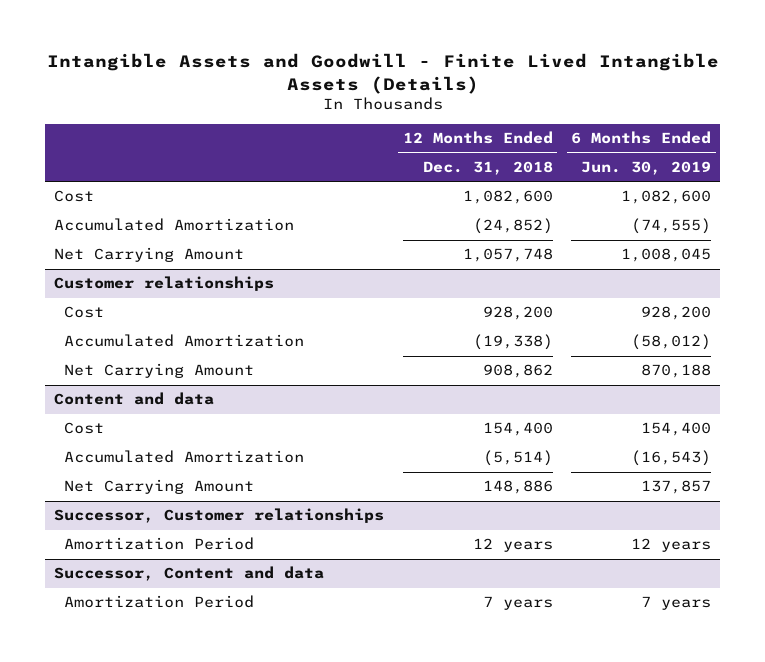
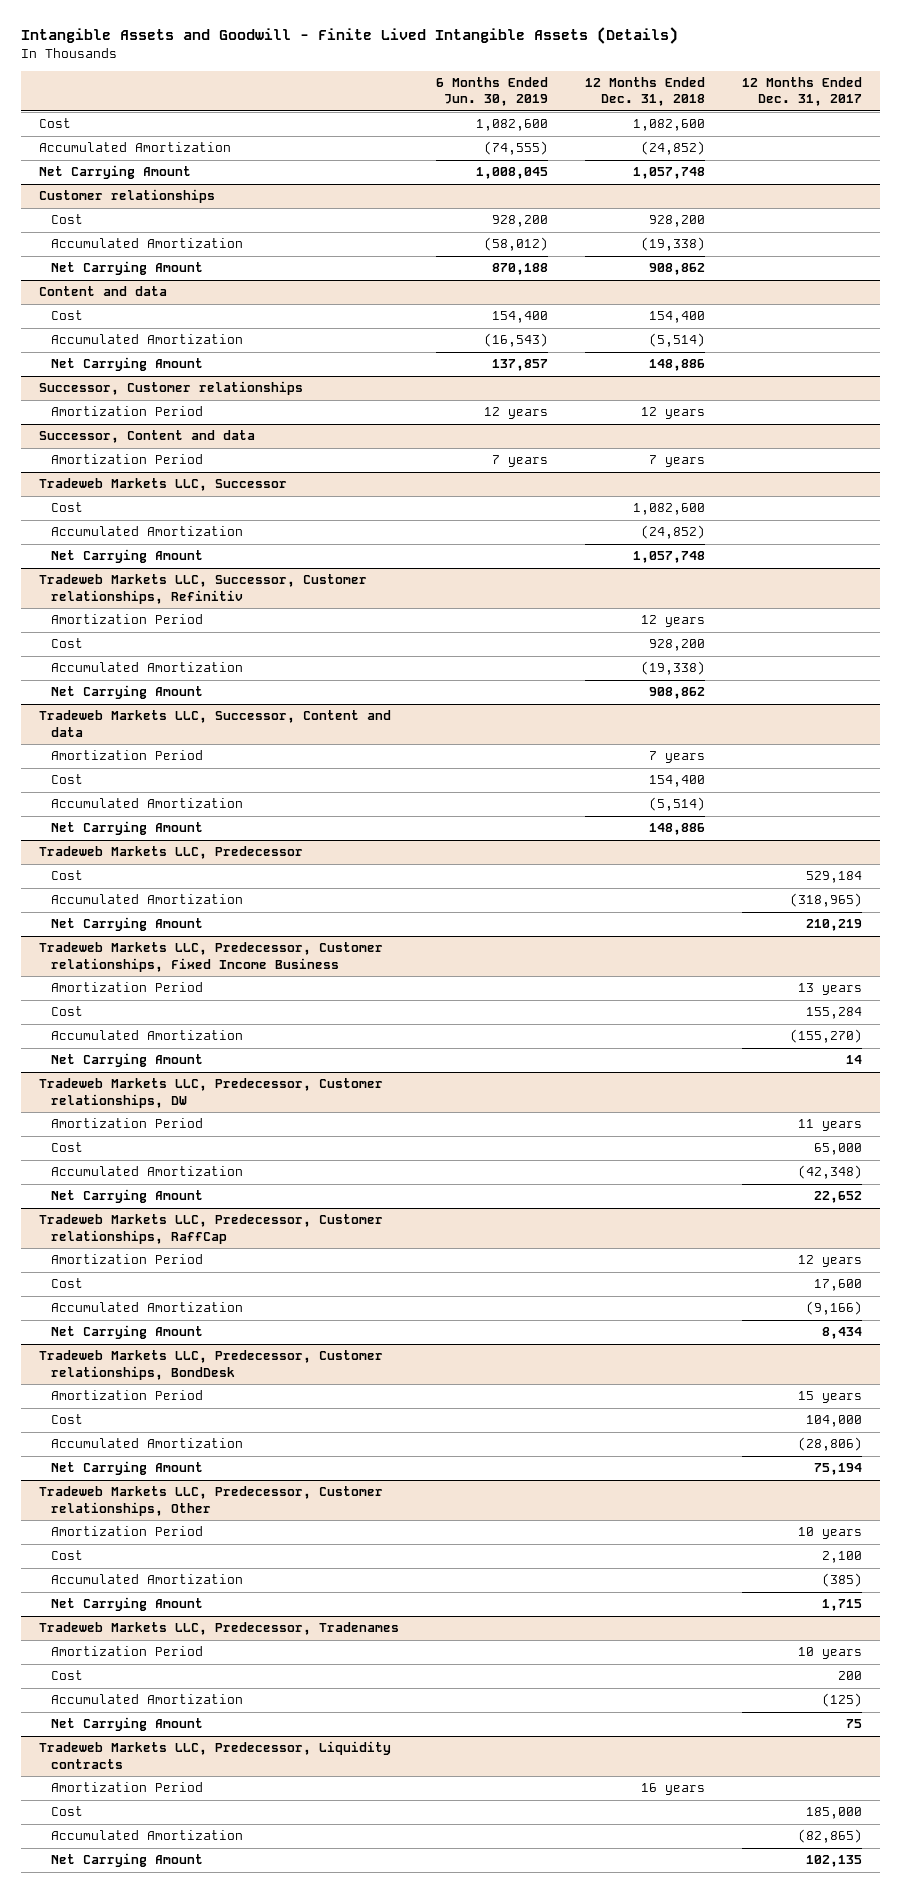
none -> [741,76,862,107] 12 Months Ended Dec. 31, 2017
none -> [39,478,288,492] Tradeweb Markets LLC, Successor
none -> [50,502,83,513] Cost
none -> [50,526,243,537] Accumulated Amortization
none -> [50,549,203,564] Net Carrying Amount
none -> [39,574,368,604] Tradeweb Markets LLC, Successor, Customer relationships, Refinitiv
none -> [50,614,203,625] Amortization Period
none -> [50,638,83,649] Cost
none -> [50,662,243,673] Accumulated Amortization
none -> [50,685,203,700] Net Carrying Amount
none -> [39,710,392,737] Tradeweb Markets LLC, Successor, Content and data
none -> [50,750,203,761] Amortization Period
none -> [50,774,83,785] Cost
none -> [50,798,243,809] Accumulated Amortization
none -> [50,821,203,836] Net Carrying Amount
none -> [39,846,304,860] Tradeweb Markets LLC, Predecessor
none -> [50,870,83,881] Cost
none -> [50,894,243,905] Accumulated Amortization
none -> [50,917,203,932] Net Carrying Amount
none -> [39,942,384,972] Tradeweb Markets LLC, Predecessor, Customer relationships, Fixed Income Business
none -> [50,982,203,993] Amortization Period
none -> [50,1006,83,1017] Cost
none -> [50,1030,243,1041] Accumulated Amortization
none -> [50,1053,203,1068] Net Carrying Amount
none -> [39,1078,384,1108] Tradeweb Markets LLC, Predecessor, Customer relationships, DW
none -> [50,1118,203,1129] Amortization Period
none -> [50,1142,83,1153] Cost
none -> [50,1166,243,1177] Accumulated Amortization
none -> [50,1189,203,1204] Net Carrying Amount
none -> [39,1214,384,1244] Tradeweb Markets LLC, Predecessor, Customer relationships, RaffCap
none -> [50,1254,203,1265] Amortization Period
none -> [50,1278,83,1289] Cost
none -> [50,1302,243,1313] Accumulated Amortization
none -> [50,1325,203,1340] Net Carrying Amount
none -> [39,1350,384,1380] Tradeweb Markets LLC, Predecessor, Customer relationships, BondDesk
none -> [50,1390,203,1401] Amortization Period
none -> [50,1414,83,1425] Cost
none -> [50,1438,243,1449] Accumulated Amortization
none -> [50,1461,203,1476] Net Carrying Amount
none -> [39,1486,384,1516] Tradeweb Markets LLC, Predecessor, Customer relationships, Other
none -> [50,1526,203,1537] Amortization Period
none -> [50,1550,83,1561] Cost
none -> [50,1574,243,1585] Accumulated Amortization
none -> [50,1597,203,1612] Net Carrying Amount
none -> [39,1622,400,1636] Tradeweb Markets LLC, Predecessor, Tradenames
none -> [50,1646,203,1657] Amortization Period
none -> [50,1670,83,1681] Cost
none -> [50,1694,243,1705] Accumulated Amortization
none -> [50,1717,203,1732] Net Carrying Amount
none -> [39,1741,392,1769] Tradeweb Markets LLC, Predecessor, Liquidity contracts
none -> [50,1782,203,1793] Amortization Period
none -> [50,1806,83,1817] Cost
none -> [50,1830,243,1841] Accumulated Amortization
none -> [50,1853,203,1868] Net Carrying Amount

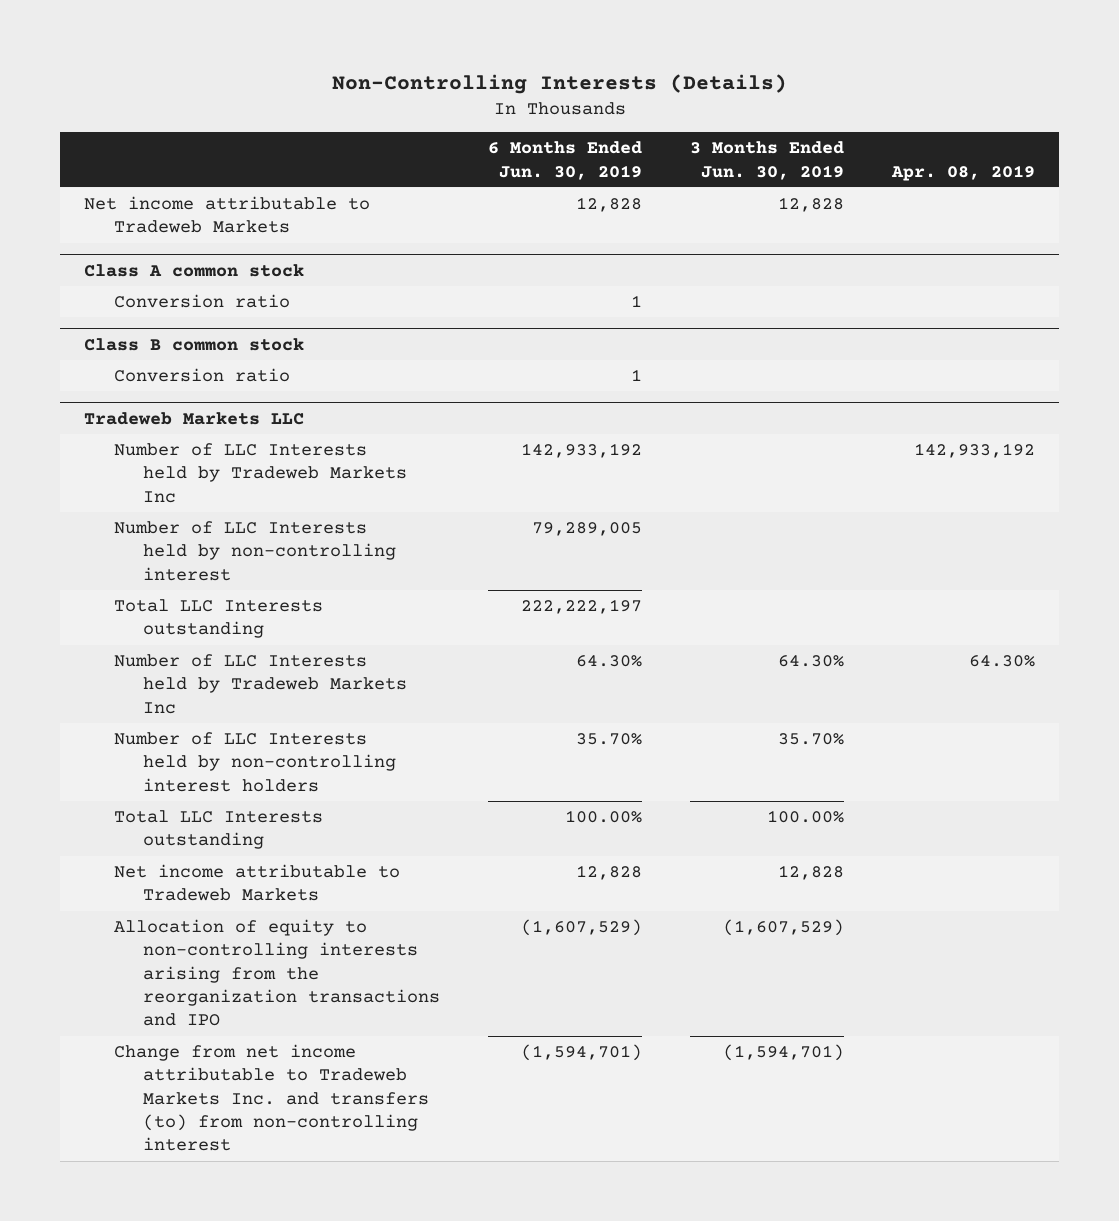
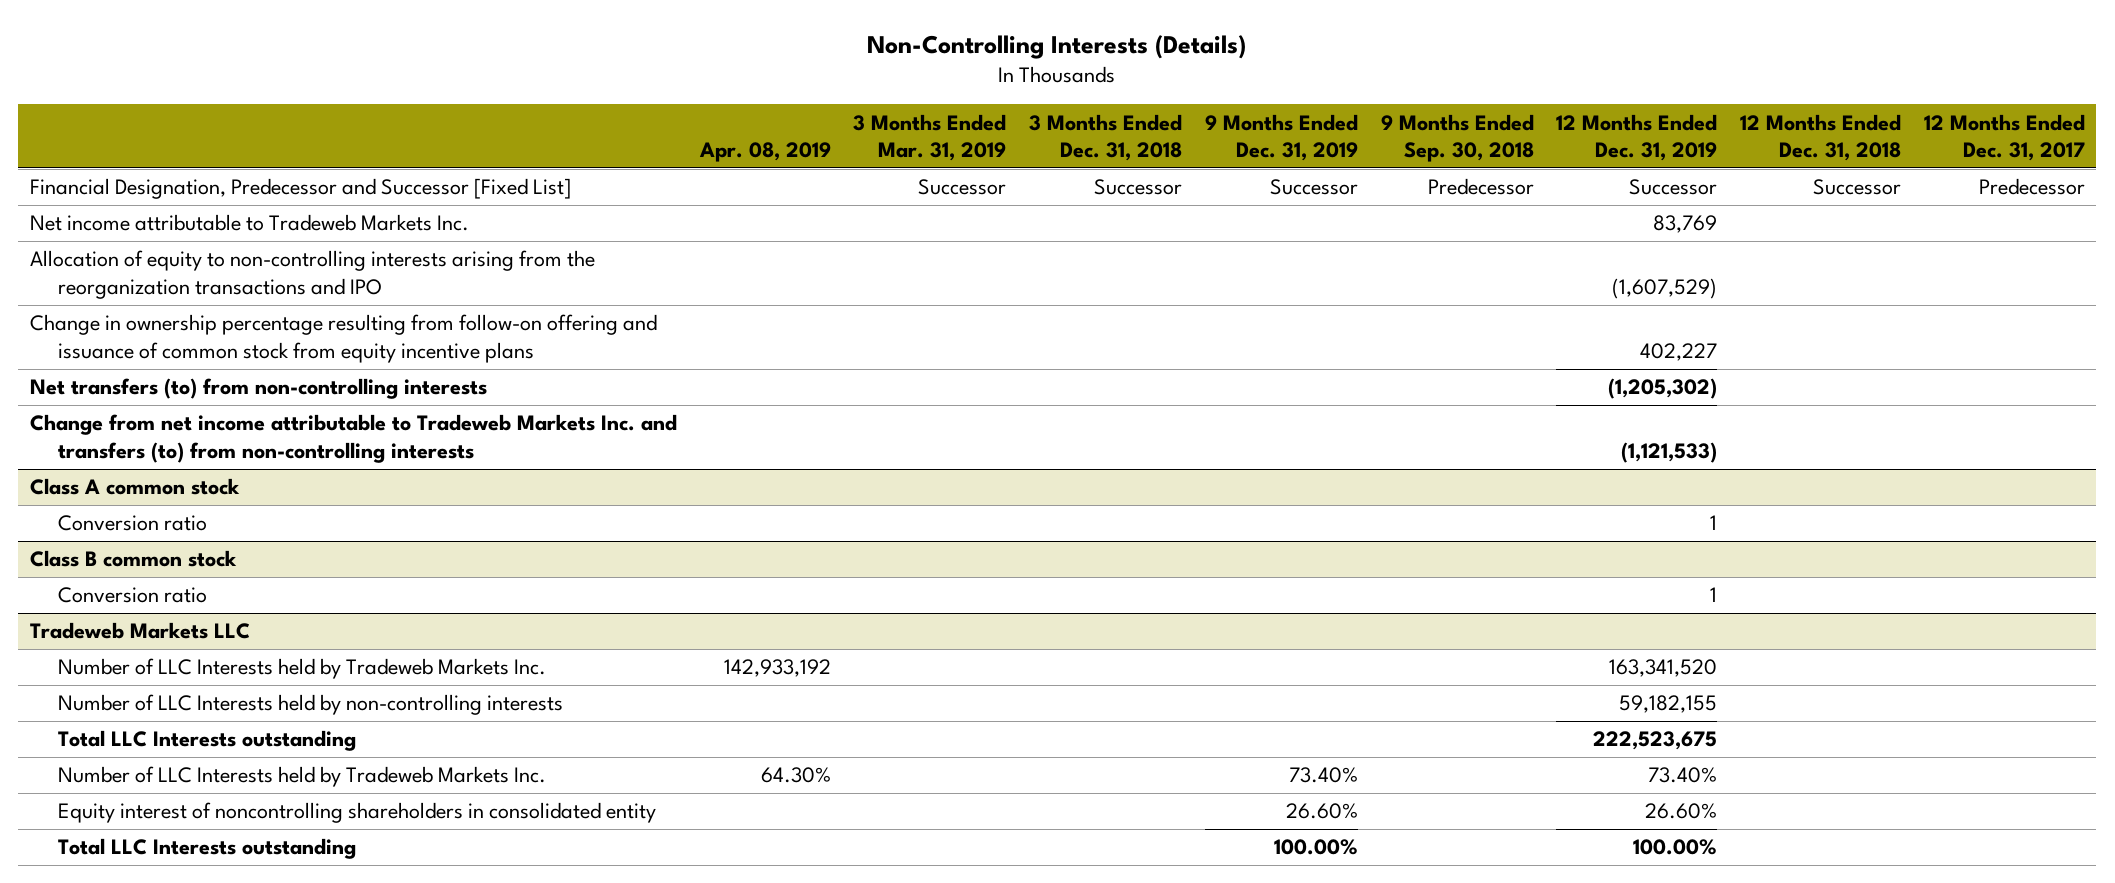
[488,141,643,180] 6 Months Ended Jun. 30, 2019 -> none
[690,141,845,180] 3 Months Ended Jun. 30, 2019 -> none
none -> [853,113,1007,161] 3 Months Ended Mar. 31, 2019
none -> [1029,113,1183,161] 3 Months Ended Dec. 31, 2018
none -> [1204,113,1358,161] 9 Months Ended Dec. 31, 2019
none -> [1380,113,1534,162] 9 Months Ended Sep. 30, 2018
none -> [1556,113,1718,161] 12 Months Ended Dec. 31, 2019
none -> [1740,113,1902,161] 12 Months Ended Dec. 31, 2018
none -> [1923,113,2085,161] 12 Months Ended Dec. 31, 2017
none -> [29,178,571,200] Financial Designation, Predecessor and Successor [Fixed List]
[83,196,370,234] Net income attributable to Tradeweb Markets -> [29,214,469,232] Net income attributable to Tradeweb Markets Inc.
none -> [29,250,595,299] Allocation of equity to non-controlling interests arising from the reorganization transactions and IPO
none -> [29,314,657,363] Change in ownership percentage resulting from follow-on offering and issuance of common stock from equity incentive plans
none -> [29,378,487,400] Net transfers (to) from non-controlling interests
none -> [29,414,677,463] Change from net income attributable to Tradeweb Markets Inc. and transfers (to) from non-controlling interests
[113,443,408,503] Number of LLC Interests held by Tradeweb Markets Inc -> [57,658,546,680] Number of LLC Interests held by Tradeweb Markets Inc.
[113,521,397,581] Number of LLC Interests held by non-controlling interest -> [57,694,563,716] Number of LLC Interests held by non-controlling interests
[113,654,408,714] Number of LLC Interests held by Tradeweb Markets Inc -> [57,766,546,788] Number of LLC Interests held by Tradeweb Markets Inc.
[113,732,397,792] Number of LLC Interests held by non-controlling interest holders -> [57,802,656,824] Equity interest of noncontrolling shareholders in consolidated entity
[113,864,400,902] Net income attributable to Tradeweb Markets -> none
[113,919,441,1027] Allocation of equity to non-controlling interests arising from the reorganization transactions and IPO -> none
[113,1044,430,1152] Change from net income attributable to Tradeweb Markets Inc. and transfers (to) from non-controlling interest -> none

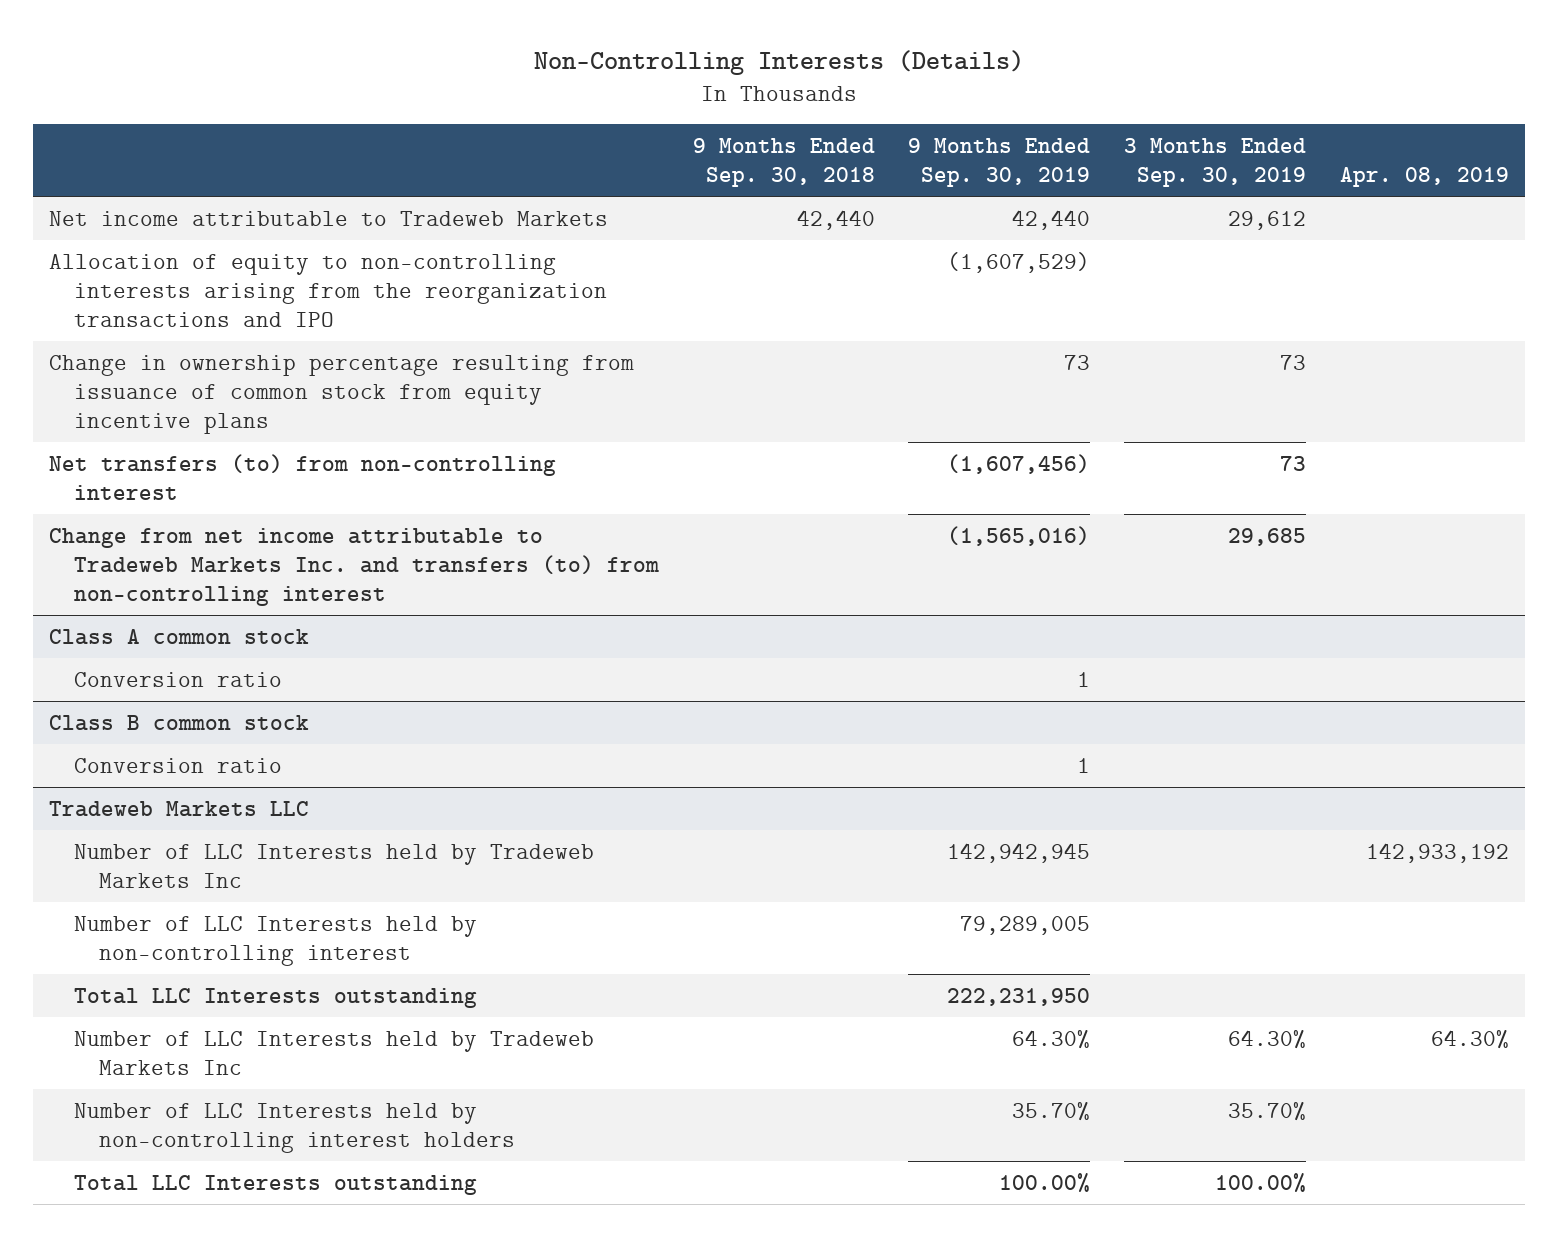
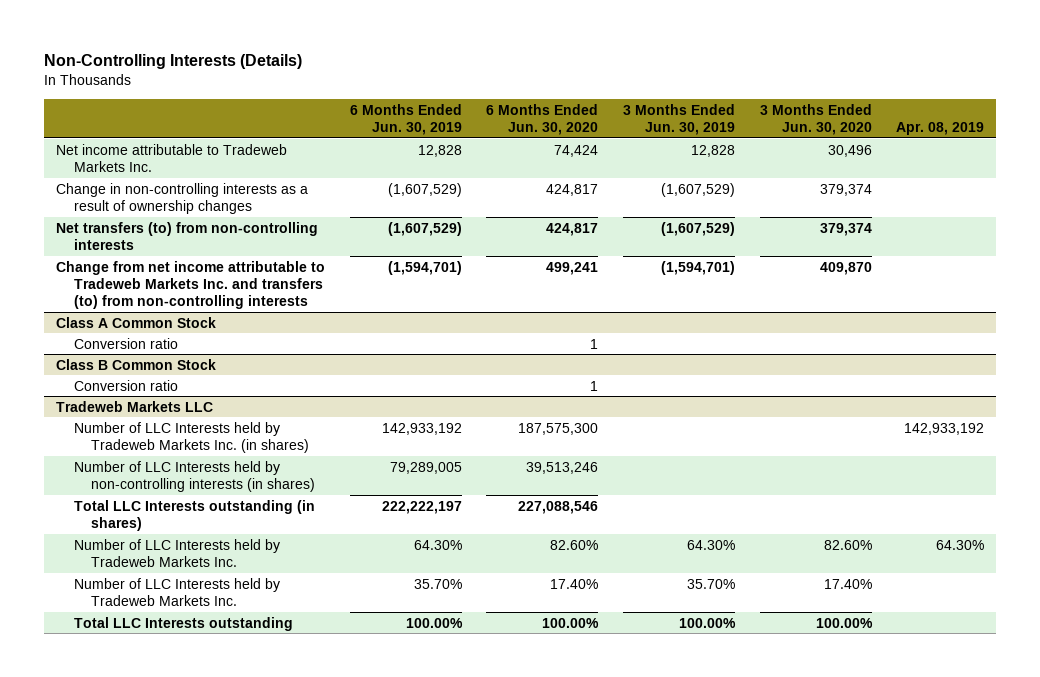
[692,137,875,187] 9 Months Ended Sep. 30, 2018 -> none
[908,137,1091,187] 9 Months Ended Sep. 30, 2019 -> none
[1123,137,1306,187] 3 Months Ended Sep. 30, 2019 -> none
none -> [349,103,462,135] 6 Months Ended Jun. 30, 2019
none -> [486,103,599,135] 6 Months Ended Jun. 30, 2020
none -> [622,103,735,135] 3 Months Ended Jun. 30, 2019
none -> [759,103,872,135] 3 Months Ended Jun. 30, 2020
[49,253,608,327] Allocation of equity to non-controlling interests arising from the reorganization transactions and IPO -> none
[49,354,635,434] Change in ownership percentage resulting from issuance of common stock from equity incentive plans -> none
[49,210,609,226] Net income attributable to Tradeweb Markets -> [56,143,288,172] Net income attributable to Tradeweb Markets Inc.
none -> [56,182,309,214] Change in non-controlling interests as a result of ownership changes
[49,453,557,500] Net transfers (to) from non-controlling interest -> [56,221,319,250] Net transfers (to) from non-controlling interests
[49,527,660,606] Change from net income attributable to Tradeweb Markets Inc. and transfers (to) from non-controlling interest -> [56,260,326,310] Change from net income attributable to Tradeweb Markets Inc. and transfers (to) from non-controlling interests
[49,628,310,645] Class A common stock -> [56,316,217,328] Class A Common Stock
[49,714,310,731] Class B common stock -> [56,358,217,370] Class B Common Stock
[74,843,595,888] Number of LLC Interests held by Tradeweb Markets Inc -> [73,421,310,453] Number of LLC Interests held by Tradeweb Markets Inc. (in shares)
[74,915,478,966] Number of LLC Interests held by non-controlling interest -> [73,460,316,492] Number of LLC Interests held by non-controlling interests (in shares)
[74,987,478,1008] Total LLC Interests outstanding -> [73,499,315,531] Total LLC Interests outstanding (in shares)
[74,1030,595,1075] Number of LLC Interests held by Tradeweb Markets Inc -> [73,538,280,567] Number of LLC Interests held by Tradeweb Markets Inc.
[74,1102,516,1153] Number of LLC Interests held by non-controlling interest holders -> [73,577,280,606] Number of LLC Interests held by Tradeweb Markets Inc.

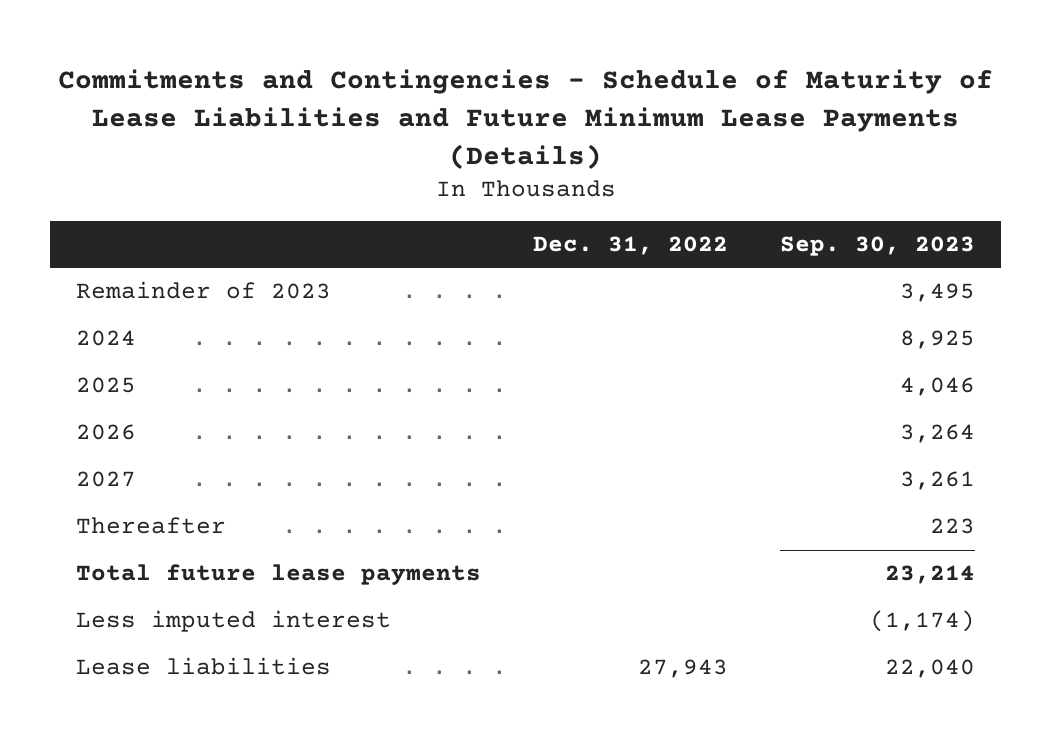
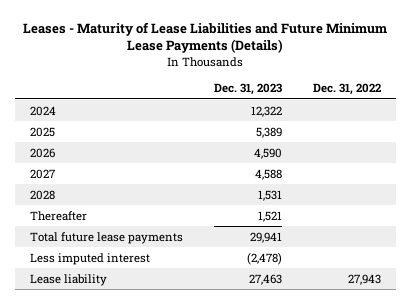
[57,69,993,169] Commitments and Contingencies - Schedule of Maturity of Lease Liabilities and Future Minimum Lease Payments (Details) -> [23,21,388,54] Leases - Maturity of Lease Liabilities and Future Minimum Lease Payments (Details)
[780,235,976,256] Sep. 30, 2023 -> none
none -> [213,82,282,95] Dec. 31, 2023
[76,281,332,300] Remainder of 2023 -> none
none -> [30,189,56,200] 2028
[76,657,332,676] Lease liabilities -> [30,273,108,286] Lease liability

